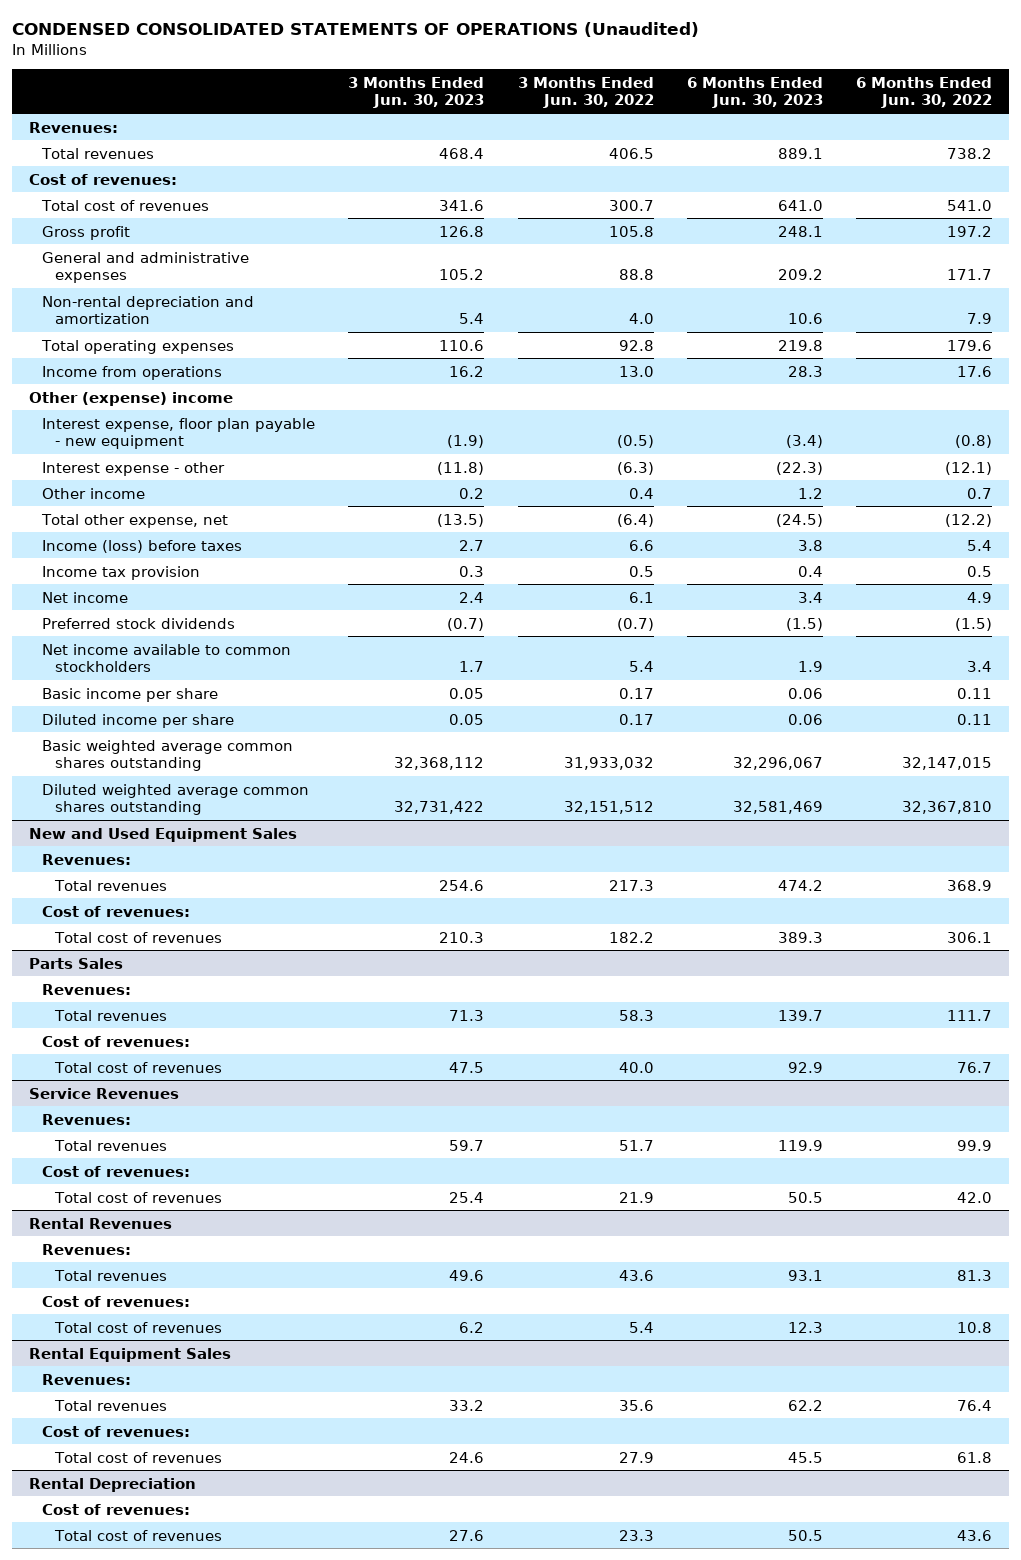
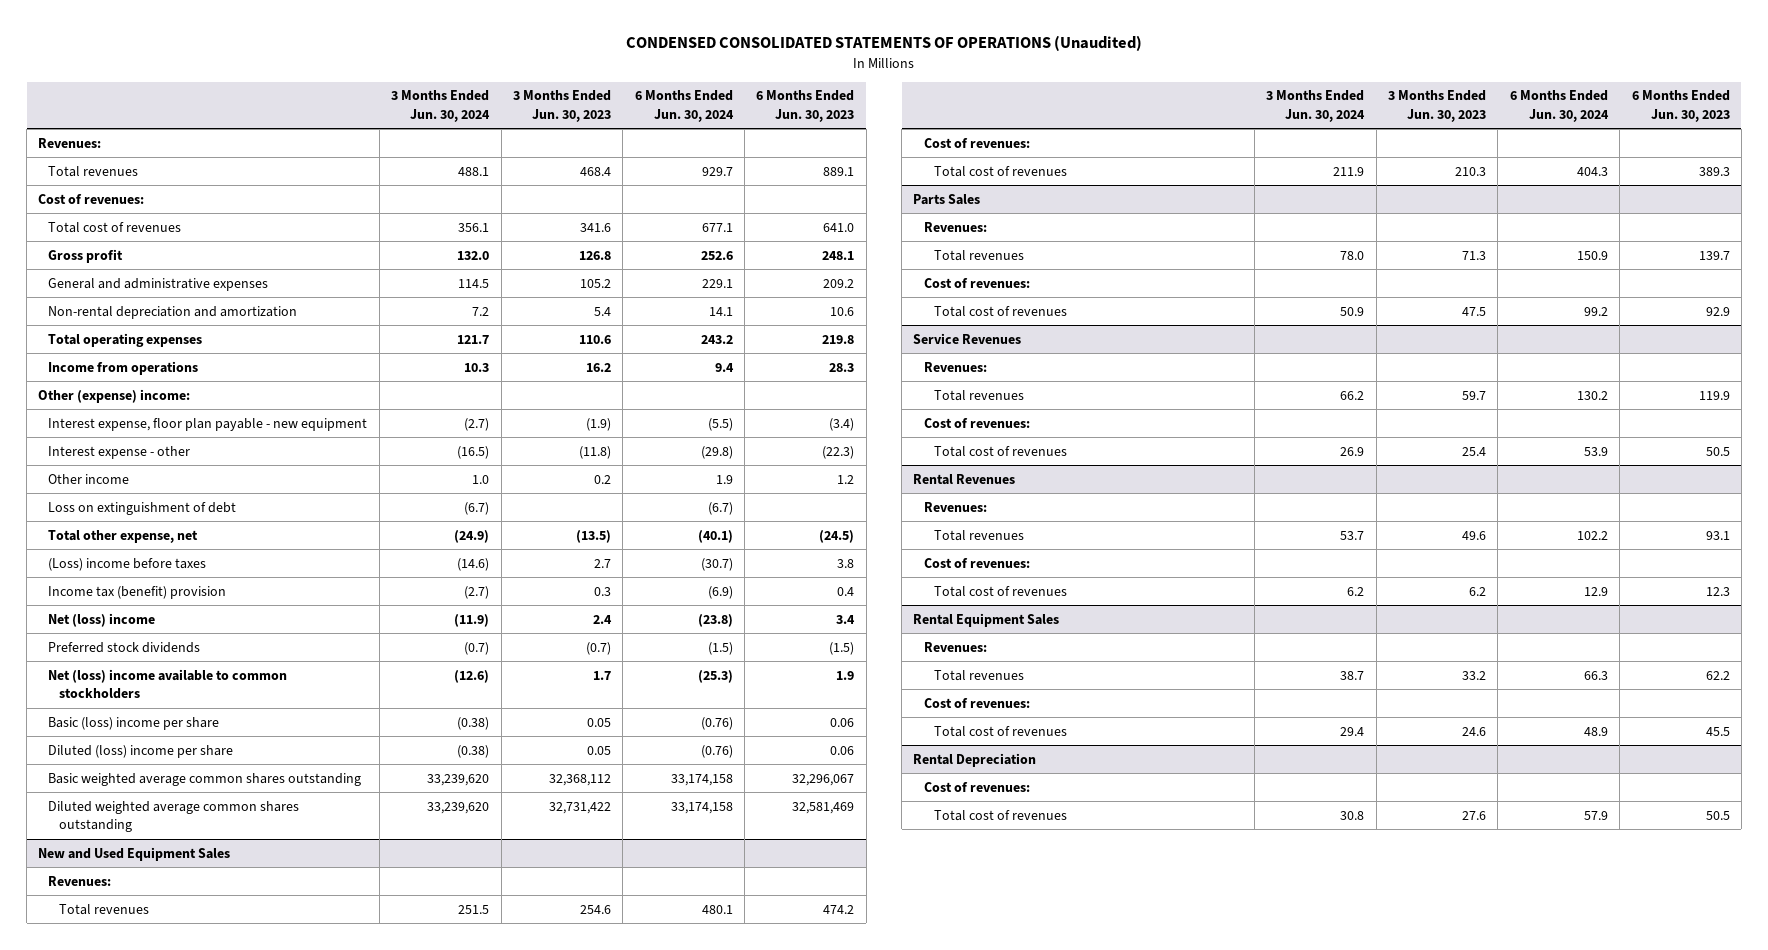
[517,76,654,109] 3 Months Ended Jun. 30, 2022 -> none
[856,76,993,109] 6 Months Ended Jun. 30, 2022 -> none
none -> [391,90,491,122] 3 Months Ended Jun. 30, 2024
none -> [634,90,734,122] 6 Months Ended Jun. 30, 2024
[28,391,233,406] Other (expense) income -> [38,388,191,403] Other (expense) income:
none -> [48,501,237,515] Loss on extinguishment of debt
[41,539,242,553] Income (loss) before taxes -> [48,557,207,571] (Loss) income before taxes
[41,565,200,580] Income tax provision -> [48,585,227,599] Income tax (benefit) provision
[41,591,128,603] Net income -> [48,612,156,627] Net (loss) income
[41,643,291,673] Net income available to common stockholders -> [48,668,288,700] Net (loss) income available to common stockholders
[41,687,218,702] Basic income per share -> [48,716,220,730] Basic (loss) income per share
[41,713,234,728] Diluted income per share -> [48,744,234,758] Diluted (loss) income per share

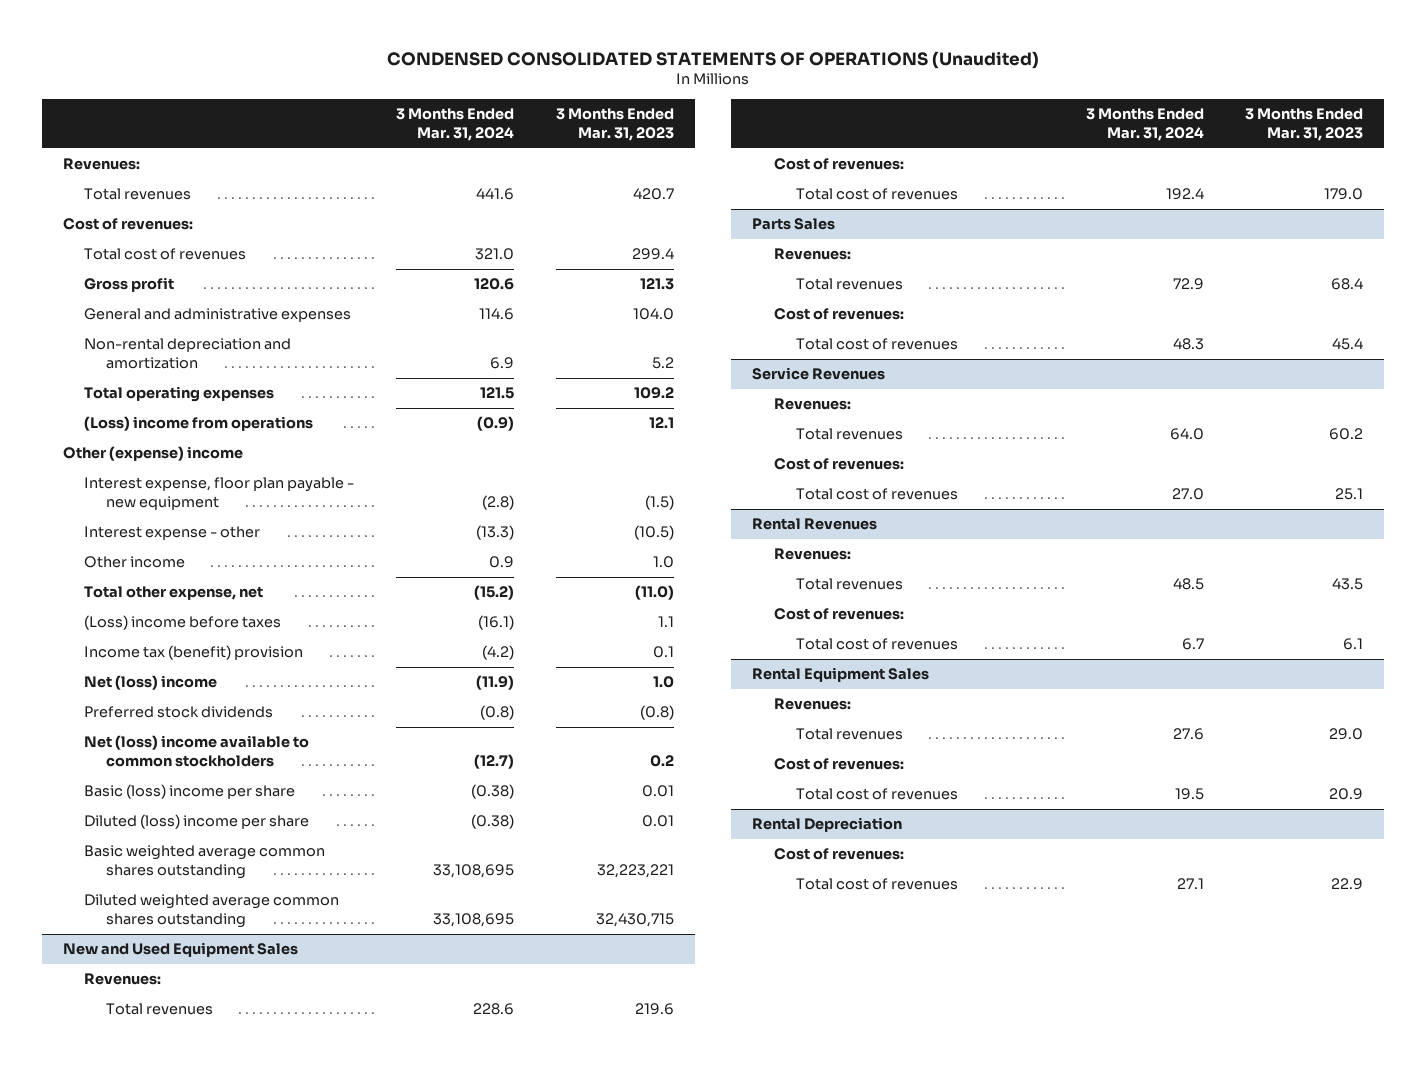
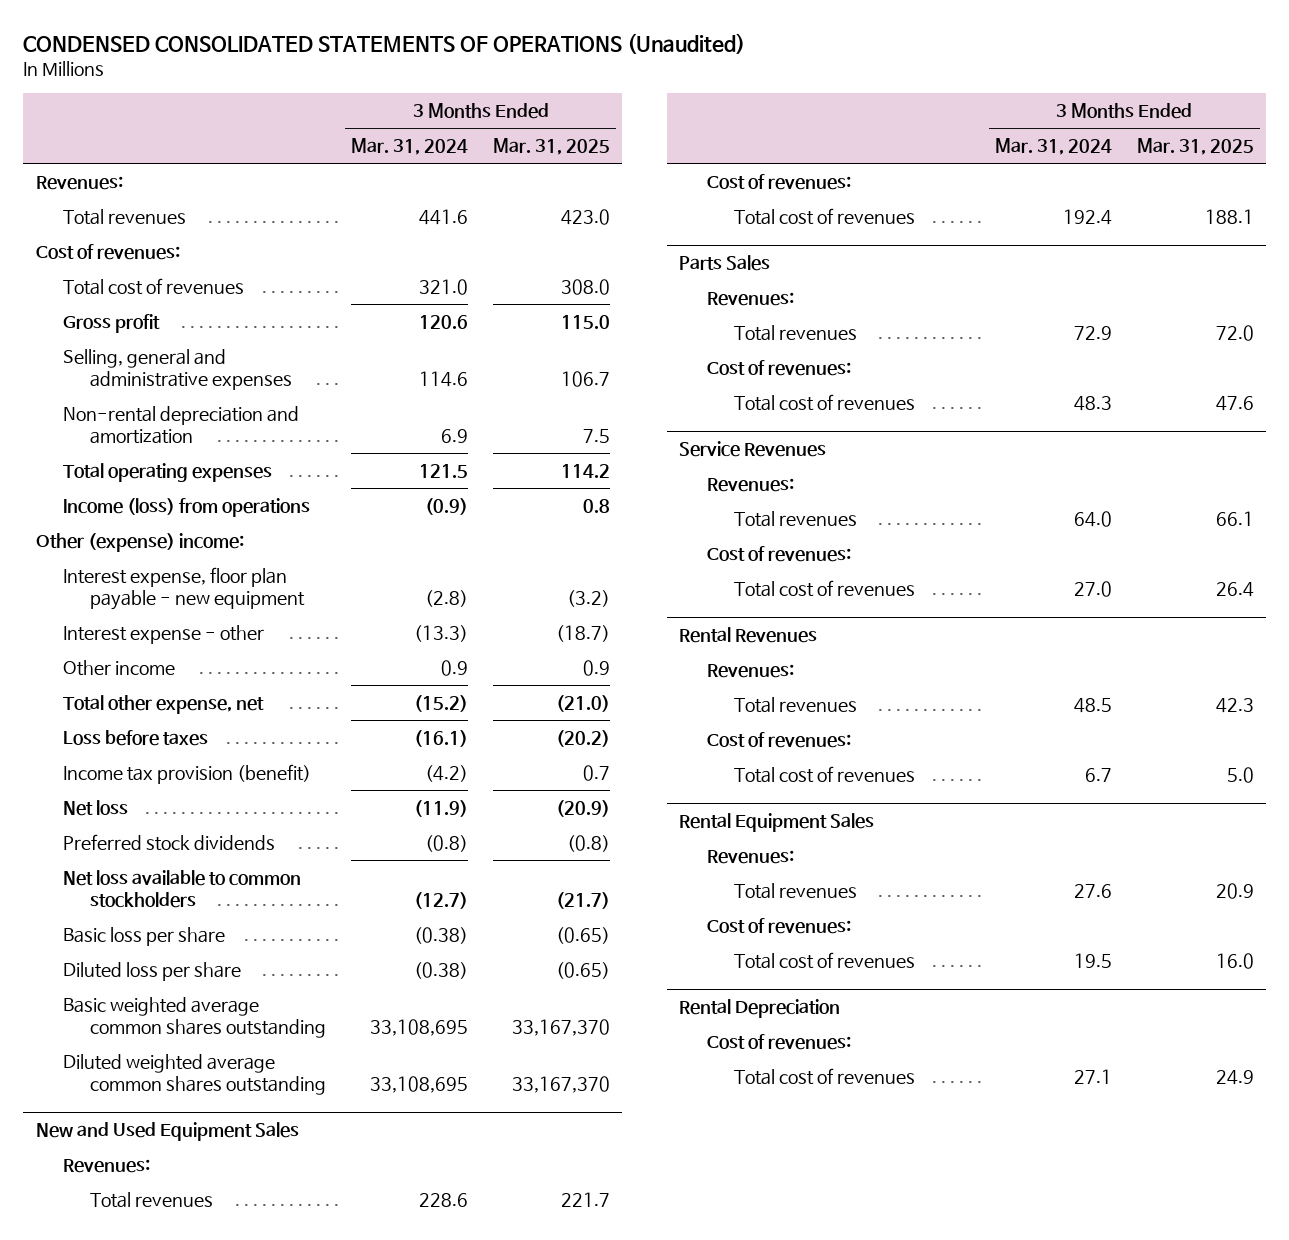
[555,108,674,141] 3 Months Ended Mar. 31, 2023 -> none
none -> [492,138,610,156] Mar. 31, 2025
[84,308,352,323] General and administrative expenses -> [63,349,293,391] Selling, general and administrative expenses
[84,416,314,432] (Loss) income from operations -> [63,498,311,518] Income (loss) from operations
[62,446,243,462] Other (expense) income -> [35,533,244,553] Other (expense) income:
[84,615,282,631] (Loss) income before taxes -> [63,730,209,747] Loss before taxes
[84,645,304,661] Income tax (benefit) provision -> [63,764,312,785] Income tax provision (benefit)
[84,675,218,691] Net (loss) income -> [63,800,129,817] Net loss
[84,735,310,767] Net (loss) income available to common stockholders -> [63,870,302,909] Net loss available to common stockholders
[84,784,296,800] Basic (loss) income per share -> [63,927,226,947] Basic loss per share
[84,814,310,830] Diluted (loss) income per share -> [63,962,242,982] Diluted loss per share

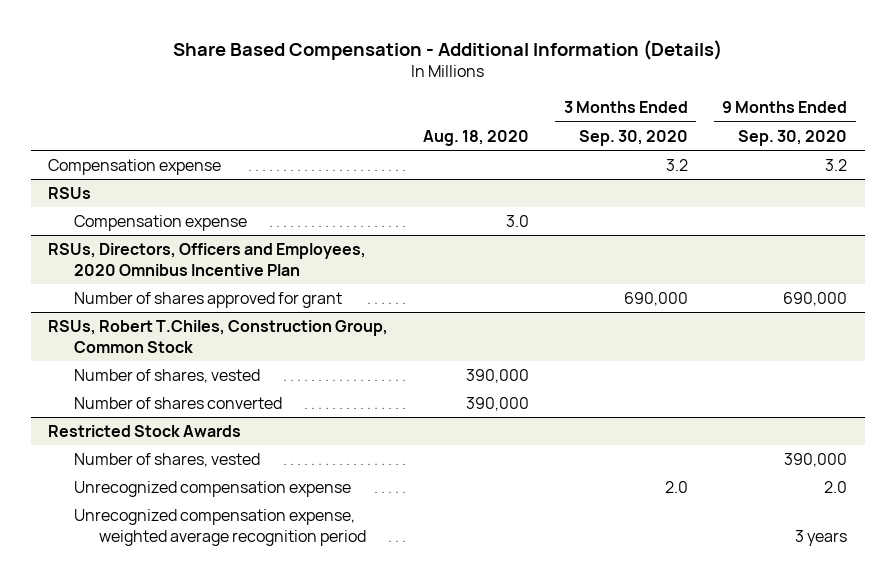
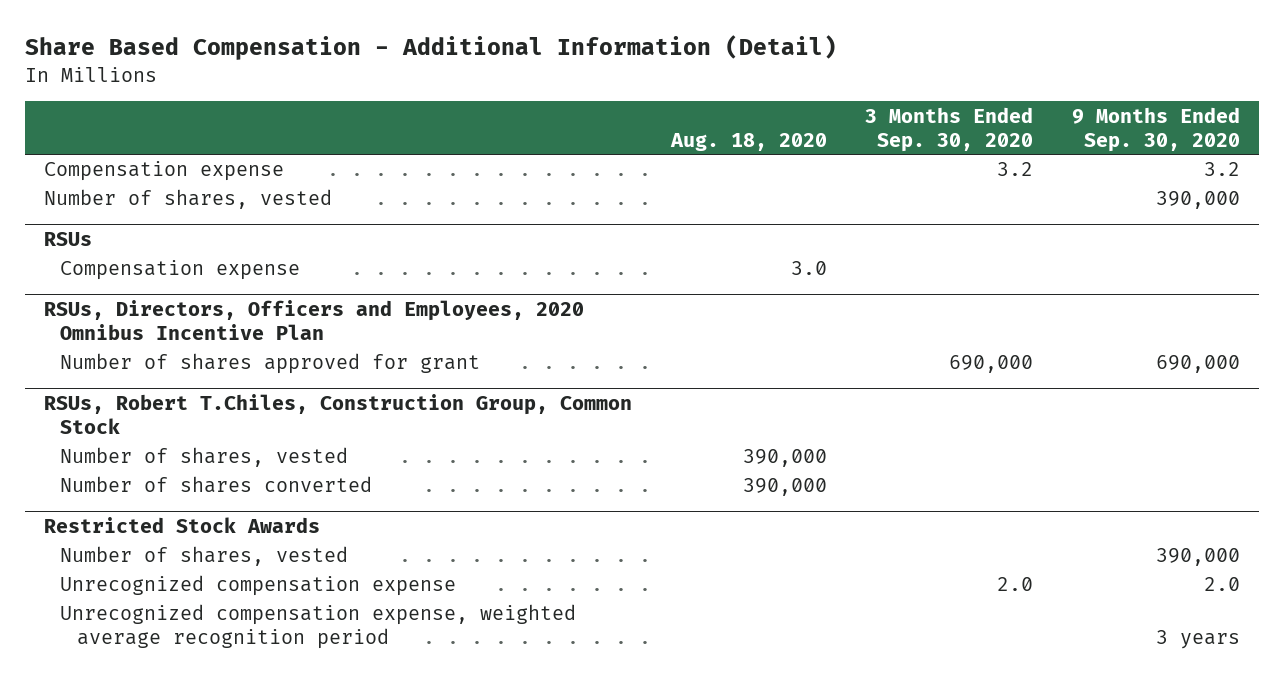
[172,39,722,60] Share Based Compensation - Additional Information (Details) -> [24,35,837,61] Share Based Compensation - Additional Information (Detail)
none -> [43,189,332,210] Number of shares, vested

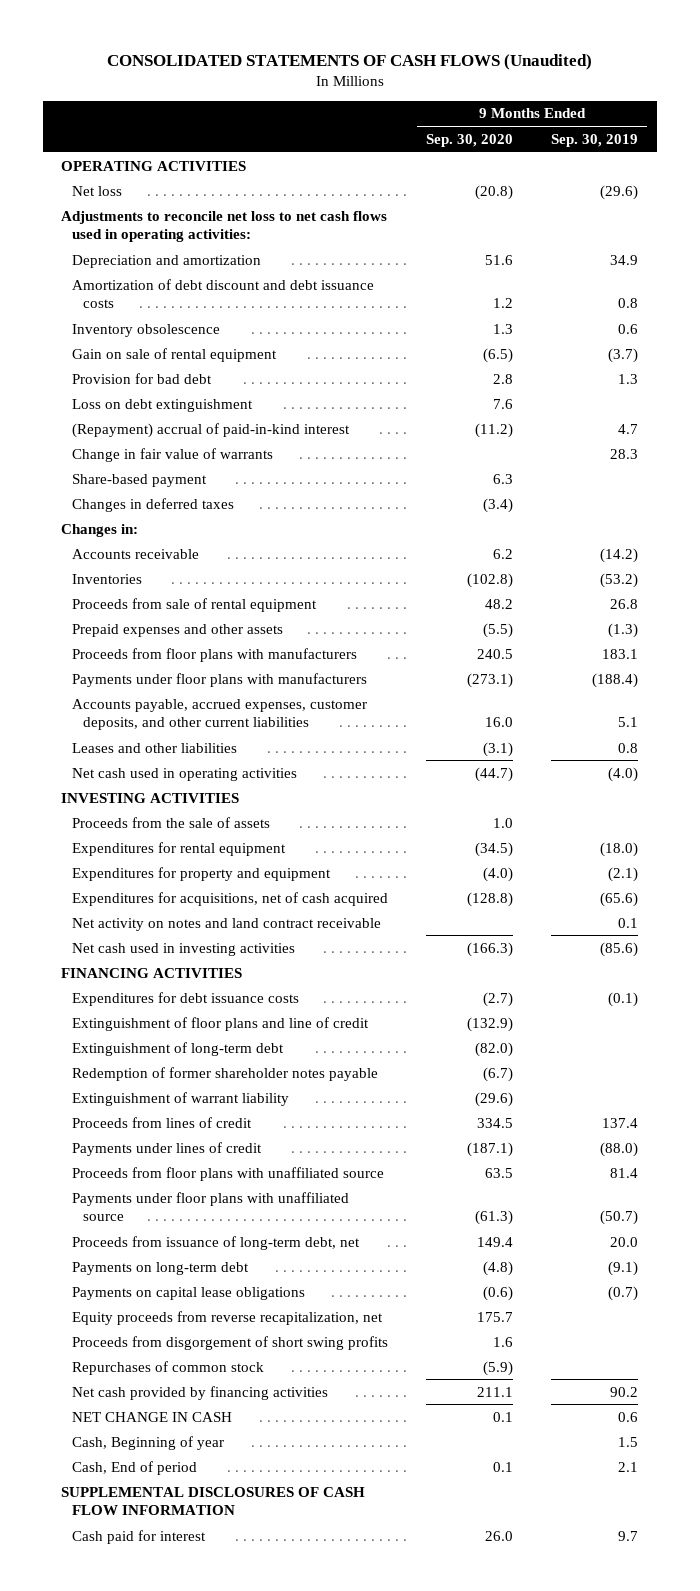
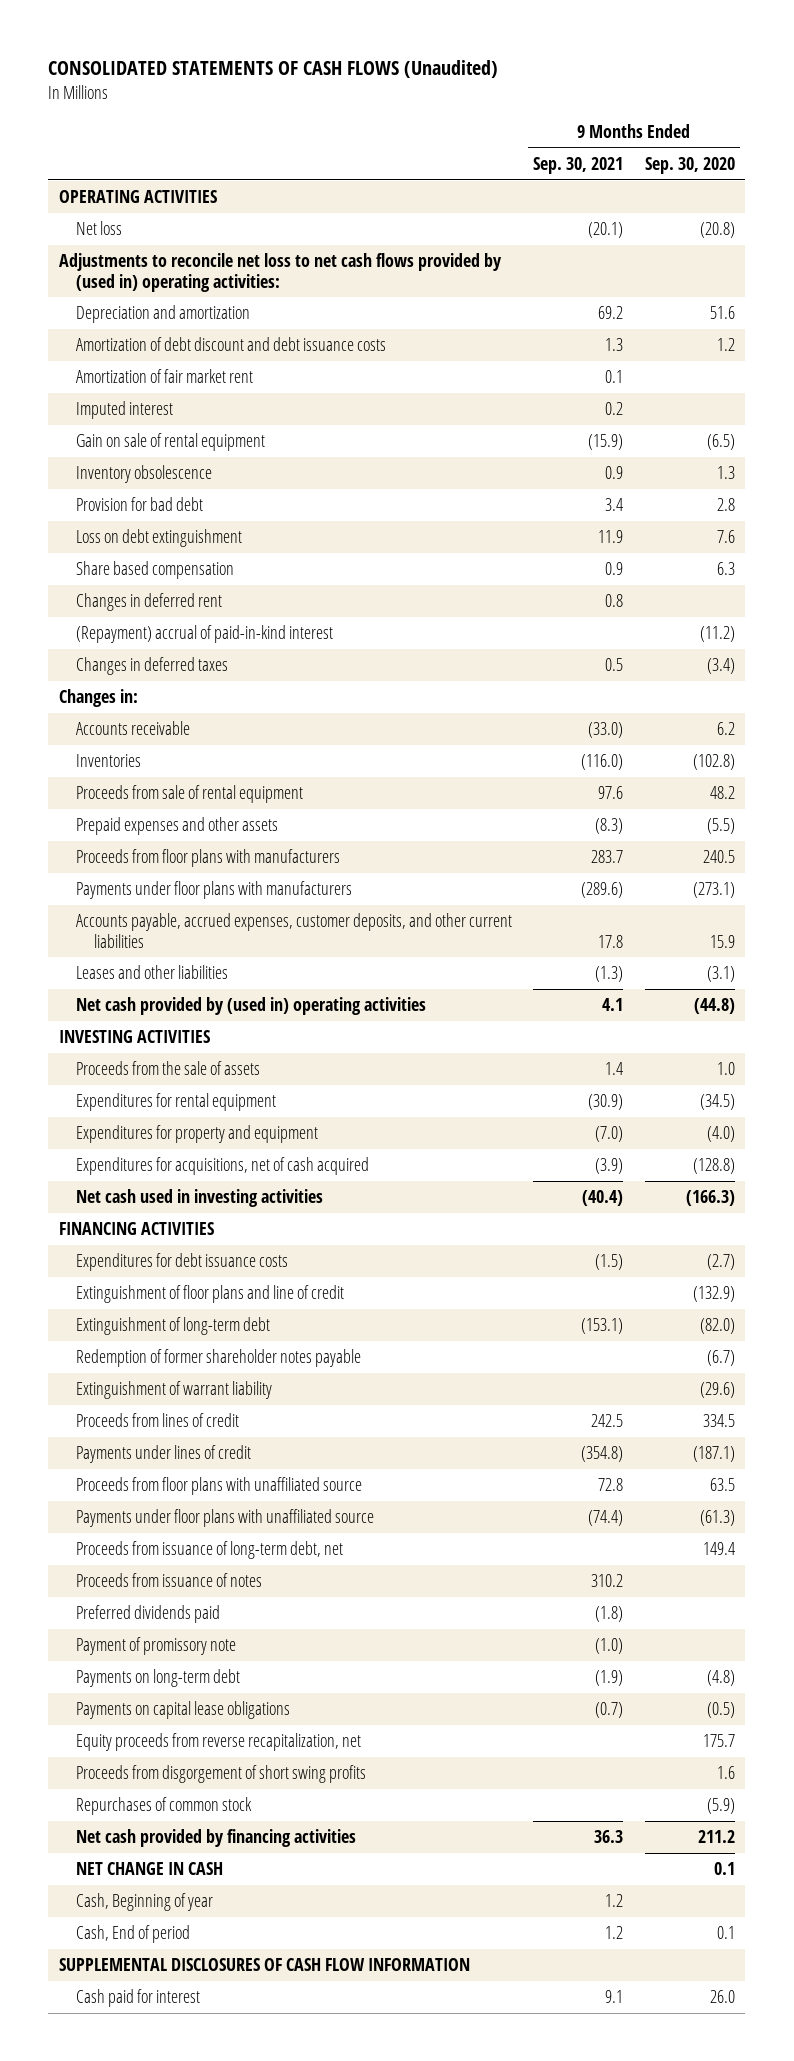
[551,133,639,147] Sep. 30, 2019 -> none
none -> [533,157,624,175] Sep. 30, 2021
[61,210,388,242] Adjustments to reconcile net loss to net cash flows used in operating activities: -> [58,253,502,292] Adjustments to reconcile net loss to net cash flows provided by (used in) operating activities:
none -> [76,369,254,384] Amortization of fair market rent
none -> [76,401,174,420] Imputed interest
[72,323,221,337] Inventory obsolescence -> [76,465,213,484] Inventory obsolescence
none -> [76,561,235,580] Share based compensation
none -> [76,593,223,612] Changes in deferred rent
[72,447,274,462] Change in fair value of warrants -> none
[72,473,208,487] Share-based payment -> none
[485,716,514,727] 16.0 -> [709,934,735,948] 15.9
[72,767,298,781] Net cash used in operating activities -> [76,997,427,1016] Net cash provided by (used in) operating activities
[475,766,514,782] (44.7) -> [693,998,735,1015] (44.8)
[72,917,382,931] Net activity on notes and land contract receivable -> none
none -> [76,1573,263,1588] Proceeds from issuance of notes
none -> [76,1605,221,1624] Preferred dividends paid
none -> [76,1637,237,1656] Payment of promissory note
[483,1285,514,1301] (0.6) -> [706,1702,735,1719] (0.5)
[477,1386,514,1397] 211.1 -> [697,1830,735,1844] 211.2

